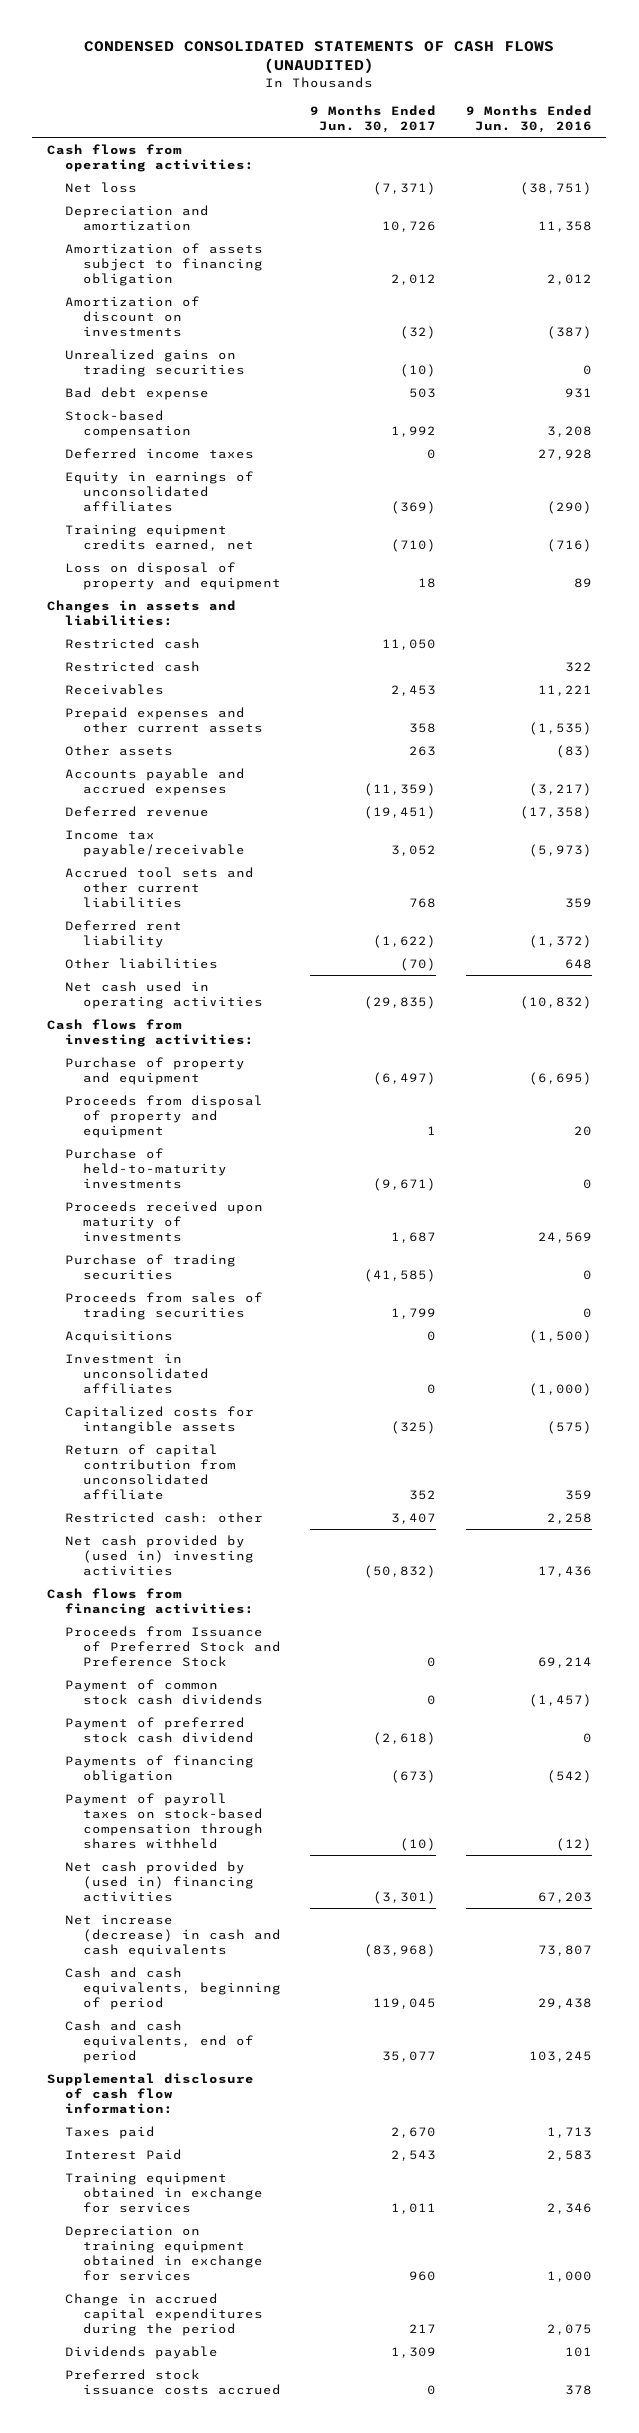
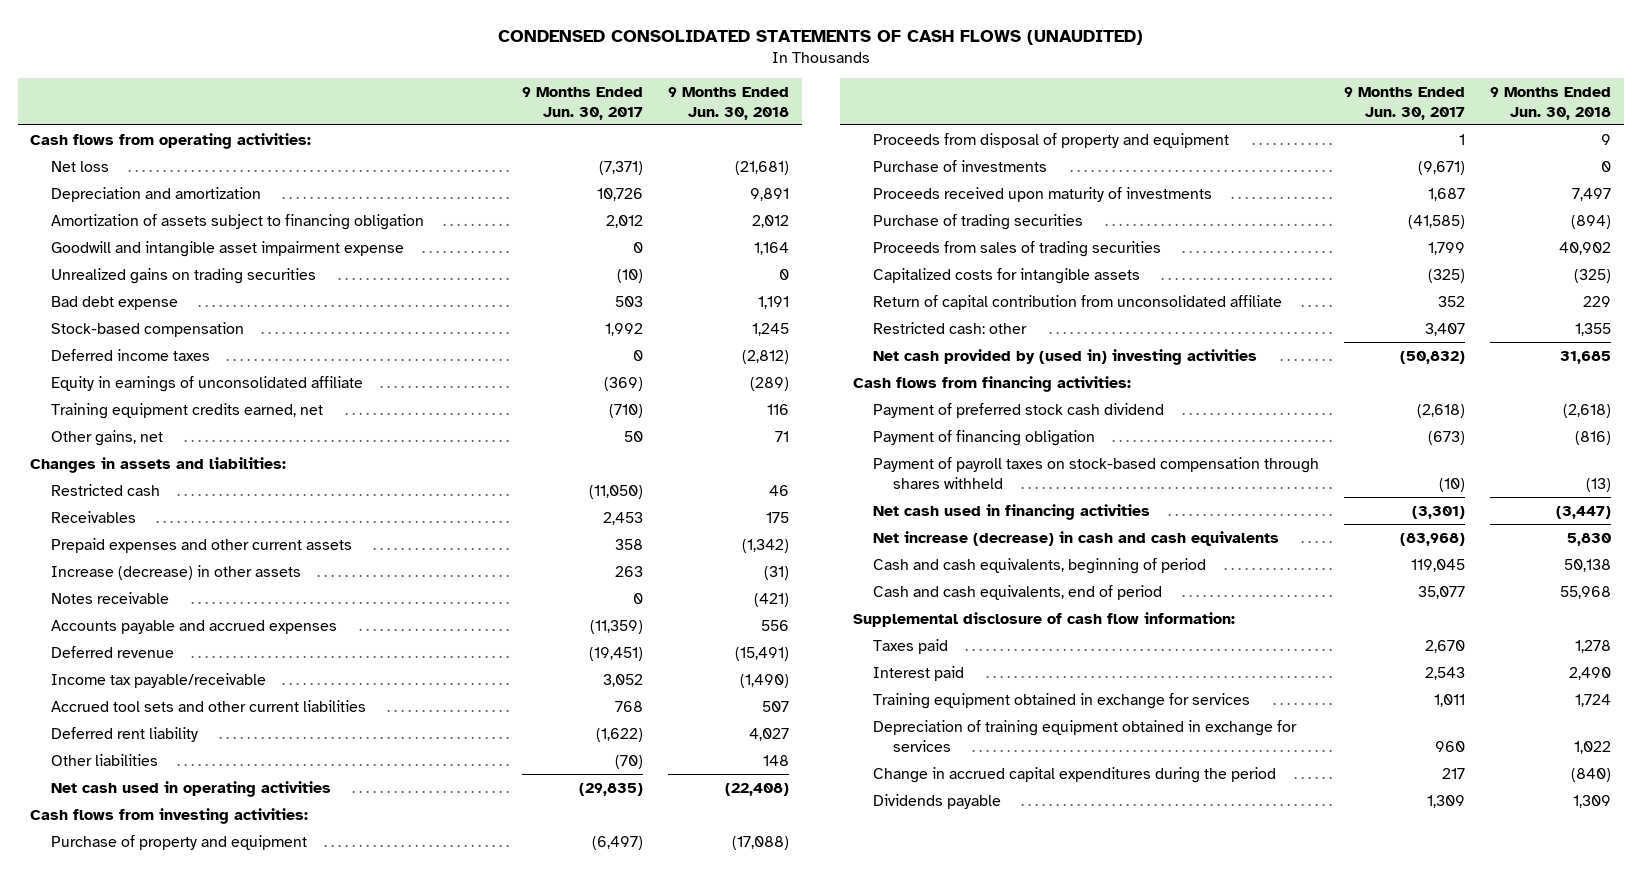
[465,104,592,134] 9 Months Ended Jun. 30, 2016 -> none
none -> [668,86,790,120] 9 Months Ended Jun. 30, 2018
[65,295,201,337] Amortization of discount on investments -> none
none -> [50,240,404,257] Goodwill and intangible asset impairment expense
[65,470,255,512] Equity in earnings of unconsolidated affiliates -> [50,375,363,392] Equity in earnings of unconsolidated affiliate
[65,561,282,590] Loss on disposal of property and equipment -> none
none -> [50,429,163,446] Other gains, net
[65,660,201,672] Restricted cash -> none
[382,638,437,650] 11,050 -> [588,484,643,499] (11,050)
[65,744,174,756] Other assets -> [50,564,301,580] Increase (decrease) in other assets
none -> [50,591,169,604] Notes receivable
[65,1147,228,1189] Purchase of held-to-maturity investments -> [872,159,1047,172] Purchase of investments
[65,1329,174,1343] Acquisitions -> none
[65,1352,210,1394] Investment in unconsolidated affiliates -> none
[65,1625,282,1667] Proceeds from Issuance of Preferred Stock and Preference Stock -> none
[65,1678,264,1705] Payment of common stock cash dividends -> none
[65,1754,255,1783] Payments of financing obligation -> [872,429,1095,446] Payment of financing obligation
[65,1860,255,1902] Net cash provided by (used in) financing activities -> [872,503,1150,520] Net cash used in financing activities
[65,2148,183,2160] Interest Paid -> [872,665,964,681] Interest paid
[65,2224,264,2281] Depreciation on training equipment obtained in exchange for services -> [872,719,1297,752] Depreciation of training equipment obtained in exchange for services
[65,2368,282,2395] Preferred stock issuance costs accrued -> none

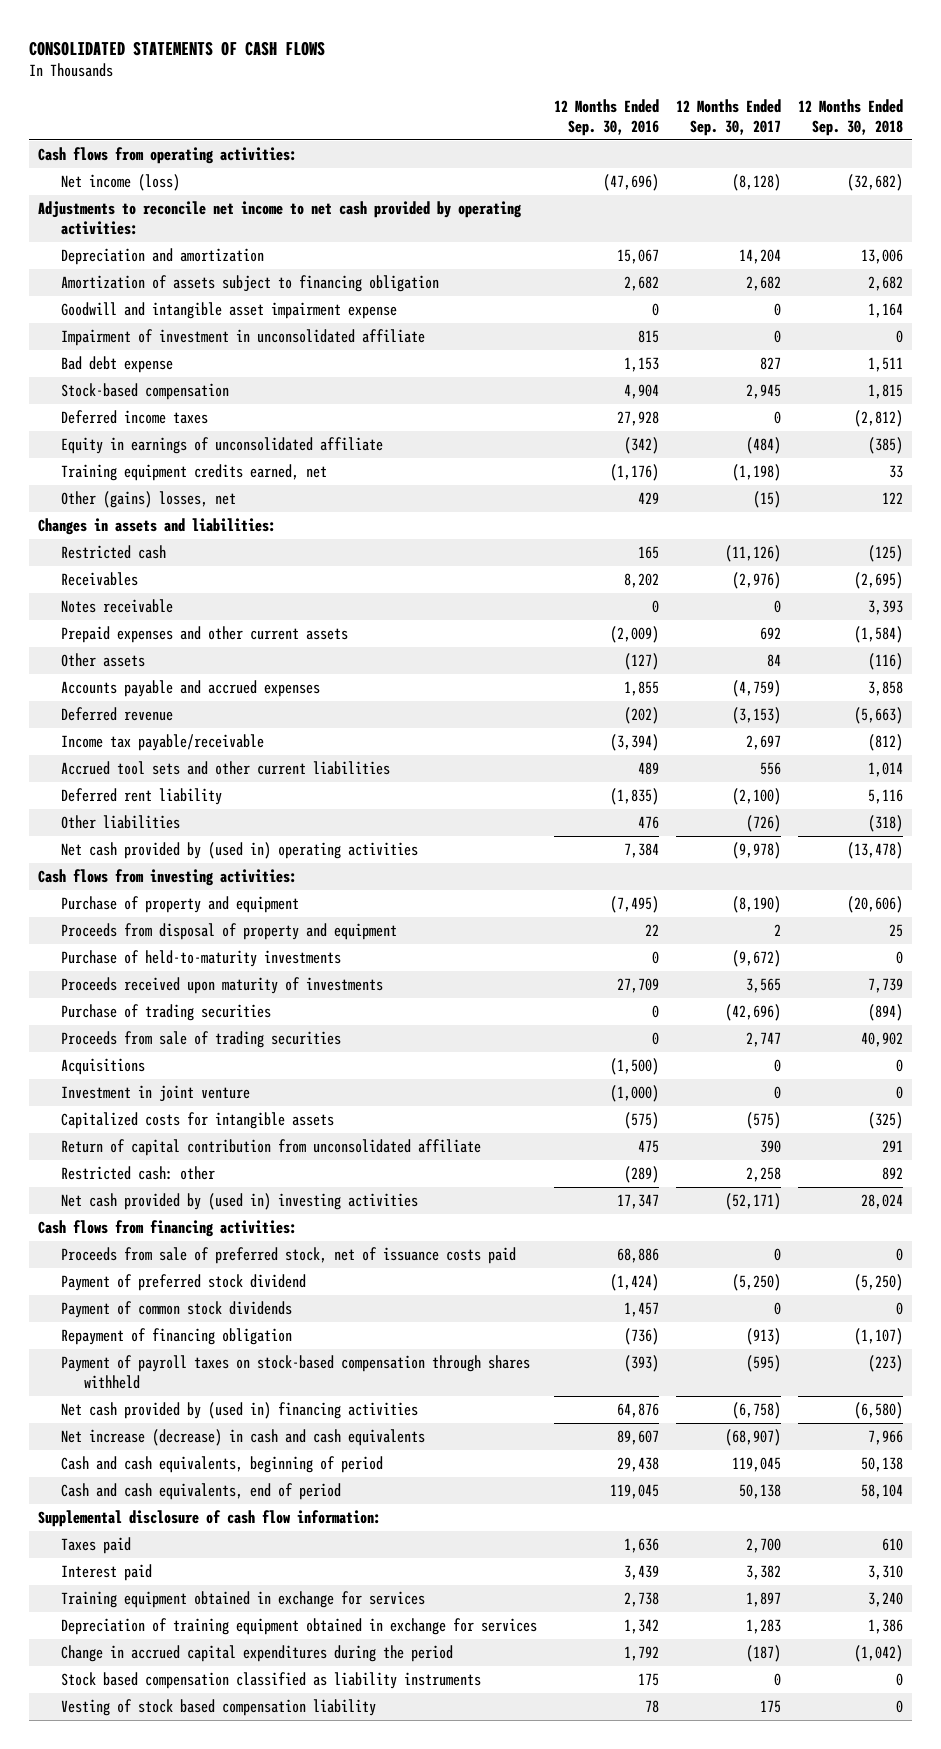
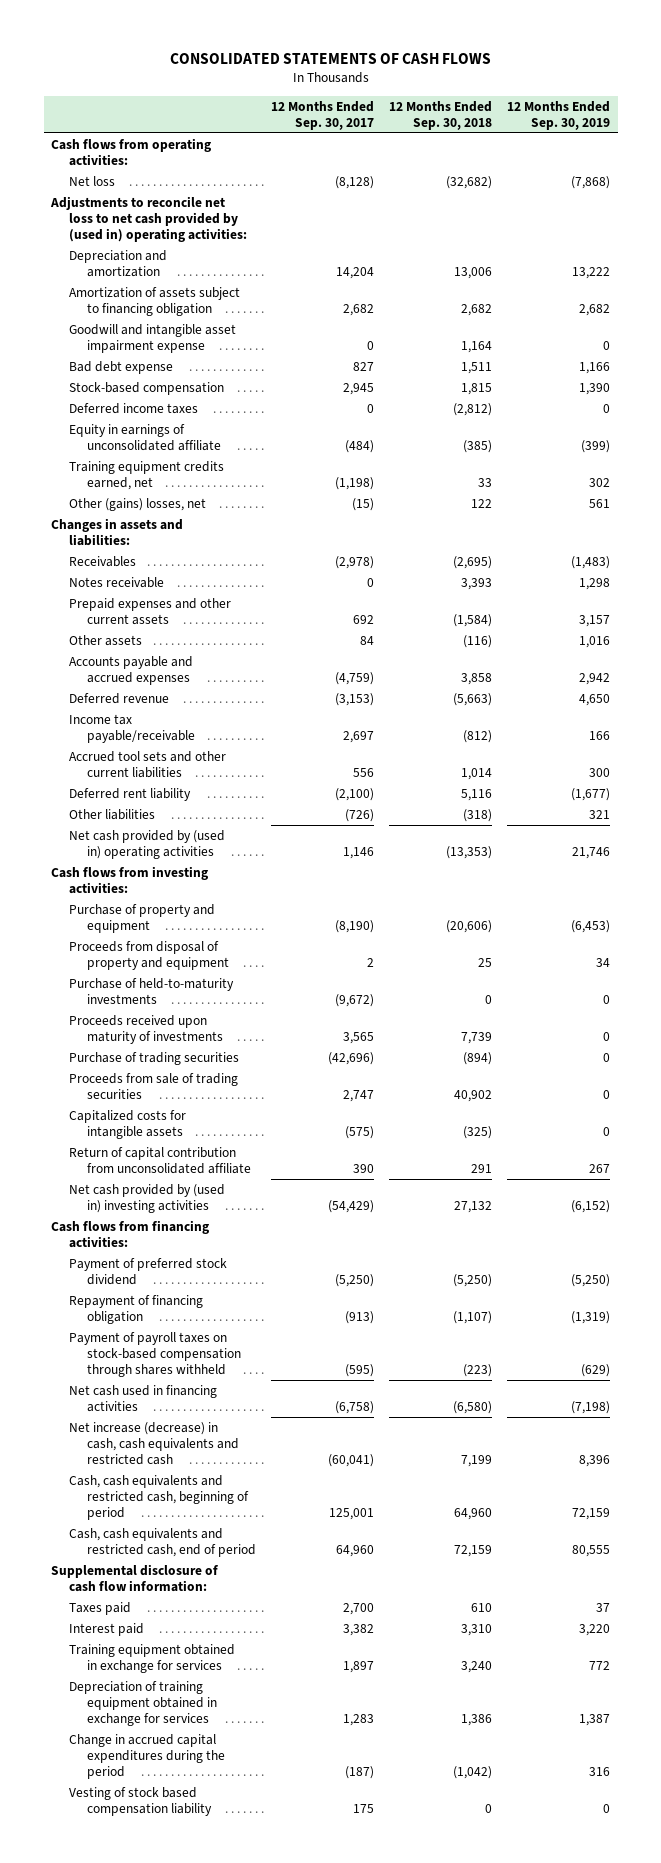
[553,99,659,136] 12 Months Ended Sep. 30, 2016 -> none
none -> [507,100,611,130] 12 Months Ended Sep. 30, 2019
[60,174,180,192] Net income (loss) -> [69,175,116,186] Net loss
[37,201,522,236] Adjustments to reconcile net income to net cash provided by operating activities: -> [50,195,248,242] Adjustments to reconcile net loss to net cash provided by (used in) operating activities:
[60,329,425,347] Impairment of investment in unconsolidated affiliate -> none
[60,545,166,560] Restricted cash -> none
[732,572,782,590] (2,976) -> [335,555,375,569] (2,978)
[732,842,782,860] (9,978) -> [343,846,375,859] 1,146
[847,842,904,860] (13,478) -> [446,845,493,859] (13,353)
[60,1058,145,1076] Acquisitions -> none
[60,1085,250,1103] Investment in joint venture -> none
[60,1166,215,1181] Restricted cash: other -> none
[725,1193,782,1211] (52,171) -> [328,1199,375,1213] (54,429)
[861,1194,904,1210] 28,024 -> [454,1200,493,1213] 27,132
[60,1247,516,1265] Proceeds from sale of preferred stock, net of issuance costs paid -> none
[60,1301,292,1319] Payment of common stock dividends -> none
[60,1402,418,1420] Net cash provided by (used in) financing activities -> [69,1384,218,1412] Net cash used in financing activities
[60,1429,425,1447] Net increase (decrease) in cash and cash equivalents -> [69,1421,240,1465] Net increase (decrease) in cash, cash equivalents and restricted cash
[725,1429,782,1447] (68,907) -> [328,1453,375,1467] (60,041)
[868,1430,904,1446] 7,966 -> [461,1454,493,1467] 7,199
[60,1456,383,1474] Cash and cash equivalents, beginning of period -> [69,1474,250,1520] Cash, cash equivalents and restricted cash, beginning of period
[732,1457,782,1473] 119,045 -> [329,1507,375,1520] 125,001
[861,1457,904,1473] 50,138 -> [454,1507,493,1520] 64,960
[60,1483,341,1501] Cash and cash equivalents, end of period -> [69,1527,257,1557] Cash, cash equivalents and restricted cash, end of period
[739,1484,782,1500] 50,138 -> [336,1544,375,1557] 64,960
[861,1484,904,1500] 58,104 -> [454,1544,493,1557] 72,159
[60,1672,481,1690] Stock based compensation classified as liability instruments -> none

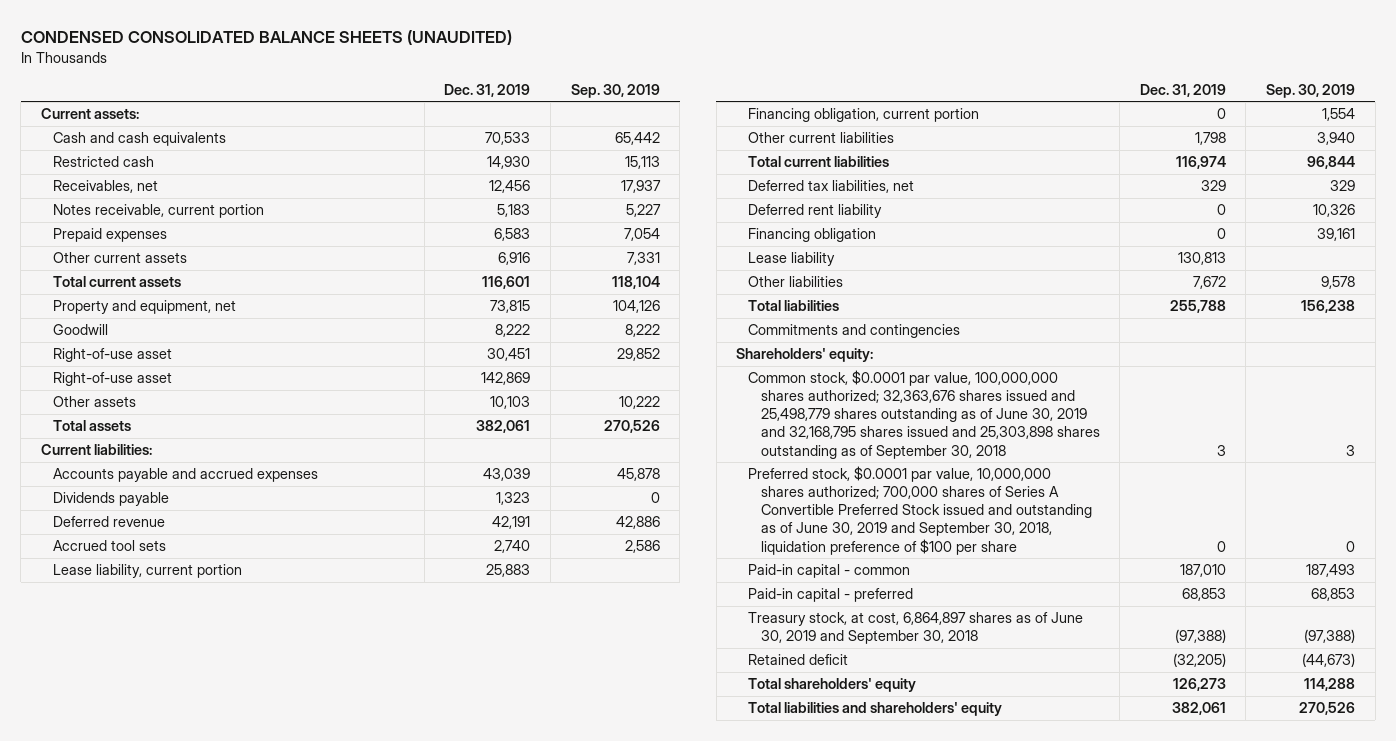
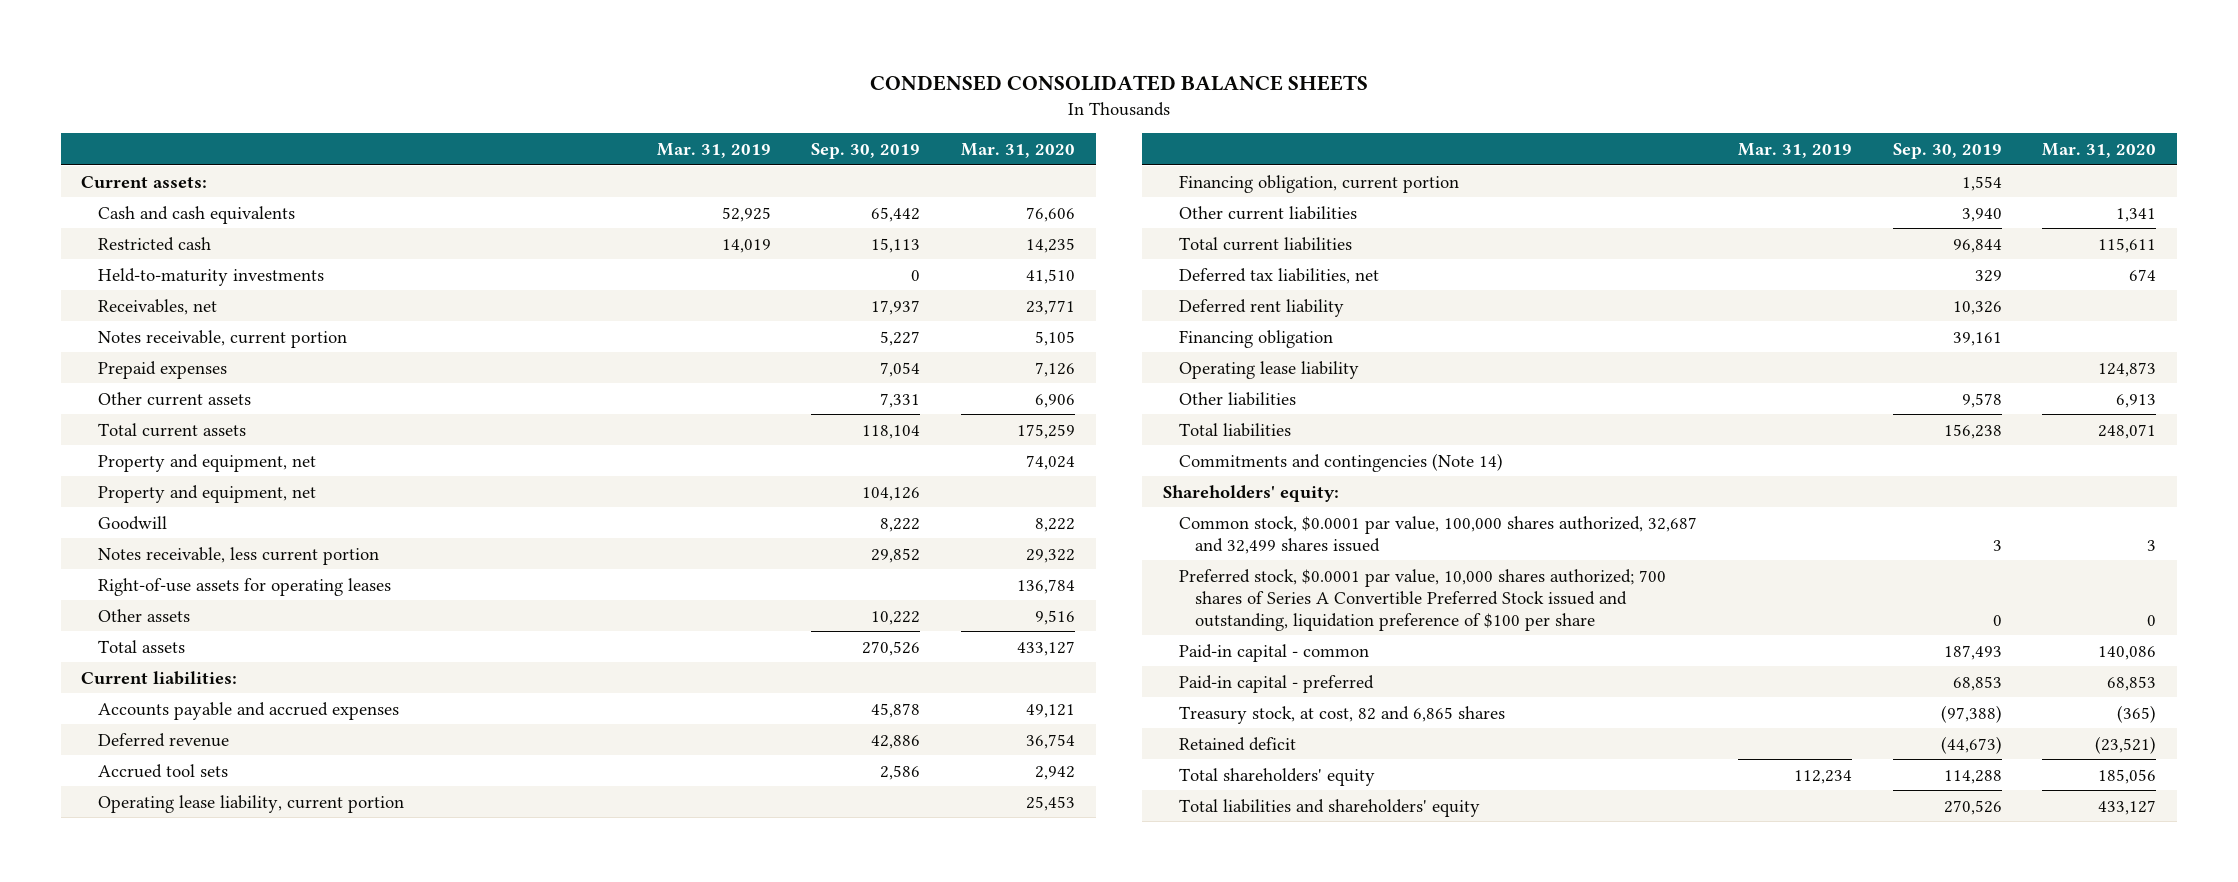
[20,30,512,46] CONDENSED CONSOLIDATED BALANCE SHEETS (UNAUDITED) -> [869,74,1368,91] CONDENSED CONSOLIDATED BALANCE SHEETS
[444,83,531,97] Dec. 31, 2019 -> none
none -> [656,142,771,158] Mar. 31, 2019
none -> [961,142,1076,158] Mar. 31, 2020
none -> [97,267,324,286] Held-to-maturity investments
none -> [97,453,316,472] Property and equipment, net
[53,348,173,363] Right-of-use asset -> [97,546,379,565] Notes receivable, less current portion
[53,372,173,387] Right-of-use asset -> [97,577,391,596] Right-of-use assets for operating leases
[53,492,170,507] Dividends payable -> none
[53,564,243,579] Lease liability, current portion -> [97,794,404,813] Operating lease liability, current portion
[748,252,836,267] Lease liability -> [1178,360,1359,379] Operating lease liability
[748,324,961,339] Commitments and contingencies -> [1178,452,1503,472] Commitments and contingencies (Note 14)
[748,370,1100,459] Common stock, $0.0001 par value, 100,000,000 shares authorized; 32,363,676 shares issued and 25,498,779 shares outstanding as of June 30, 2019 and 32,168,795 shares issued and 25,303,898 shares outstanding as of September 30, 2018 -> [1178,515,1697,554] Common stock, $0.0001 par value, 100,000 shares authorized, 32,687 and 32,499 shares issued
[748,466,1092,555] Preferred stock, $0.0001 par value, 10,000,000 shares authorized; 700,000 shares of Series A Convertible Preferred Stock issued and outstanding as of June 30, 2019 and September 30, 2018, liquidation preference of $100 per share -> [1178,568,1666,631] Preferred stock, $0.0001 par value, 10,000 shares authorized; 700 shares of Series A Convertible Preferred Stock issued and outstanding, liquidation preference of $100 per share
[748,612,1084,645] Treasury stock, at cost, 6,864,897 shares as of June 30, 2019 and September 30, 2018 -> [1178,705,1505,724] Treasury stock, at cost, 82 and 6,865 shares

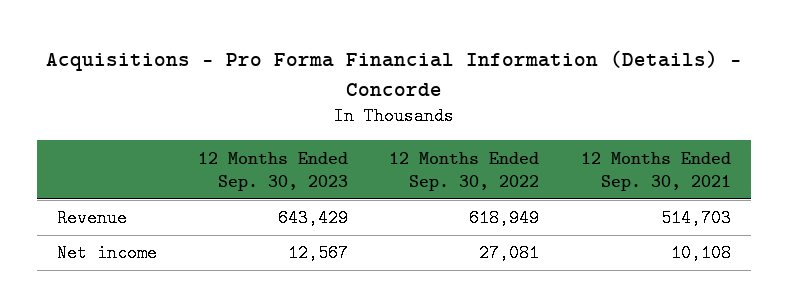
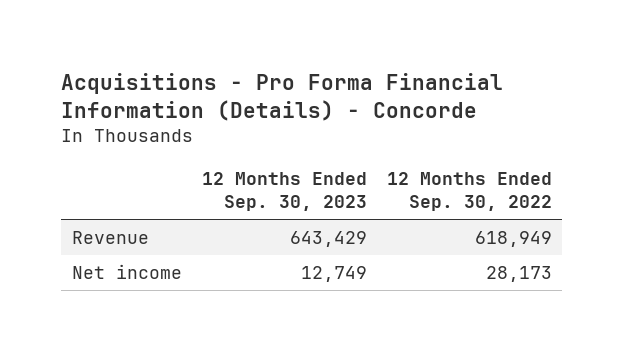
[580,151,731,192] 12 Months Ended Sep. 30, 2021 -> none
[288,244,349,263] 12,567 -> [300,266,367,283] 12,749
[479,244,540,263] 27,081 -> [485,266,552,283] 28,173

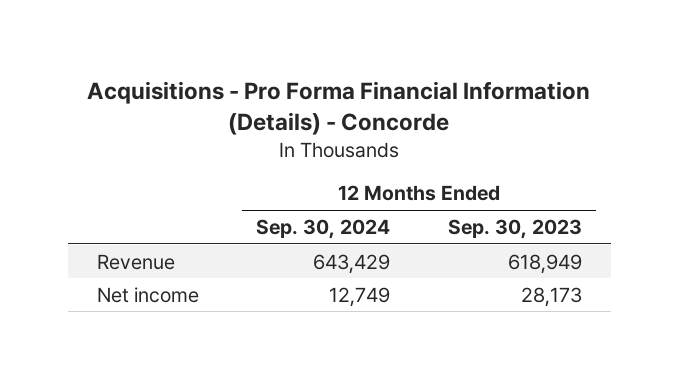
[386,171,552,212] 12 Months Ended Sep. 30, 2022 -> none
none -> [256,218,391,239] Sep. 30, 2024
[289,231,367,248] 643,429 -> [507,253,582,274] 618,949
[300,266,367,283] 12,749 -> [520,286,582,307] 28,173

